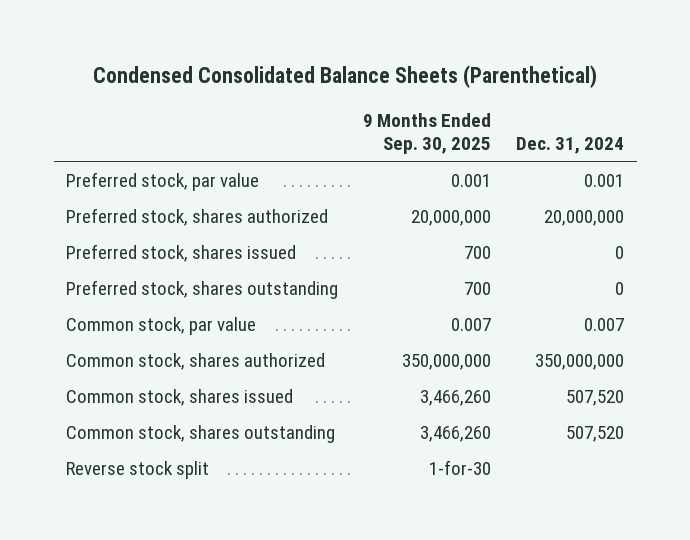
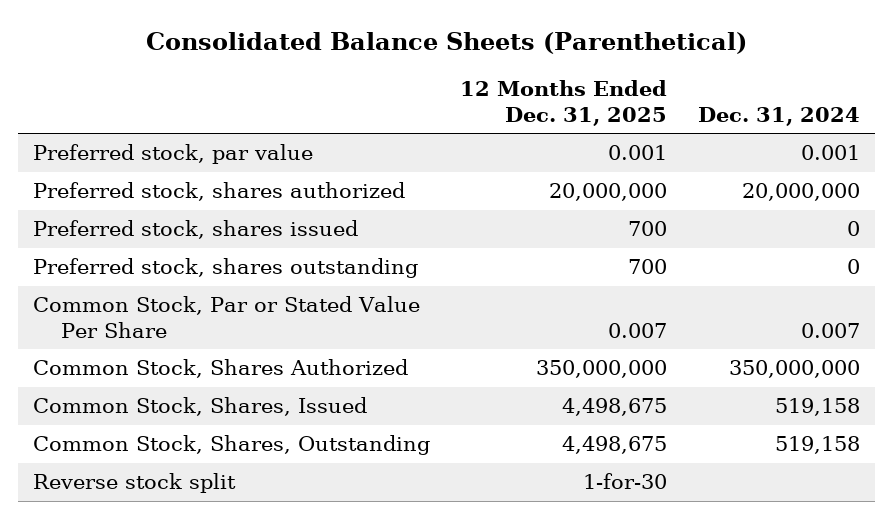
[93,65,598,89] Condensed Consolidated Balance Sheets (Parenthetical) -> [146,31,748,54] Consolidated Balance Sheets (Parenthetical)
[363,112,492,154] 9 Months Ended Sep. 30, 2025 -> none
none -> [460,80,668,126] 12 Months Ended Dec. 31, 2025
[66,316,257,335] Common stock, par value -> [32,296,420,338] Common Stock, Par or Stated Value Per Share
[66,352,326,370] Common stock, shares authorized -> [32,359,408,379] Common Stock, Shares Authorized
[66,388,294,406] Common stock, shares issued -> [32,397,367,417] Common Stock, Shares, Issued
[566,389,625,406] 507,520 -> [774,398,860,417] 519,158
[66,424,336,443] Common stock, shares outstanding -> [32,435,430,456] Common Stock, Shares, Outstanding
[566,425,625,442] 507,520 -> [774,436,860,455] 519,158

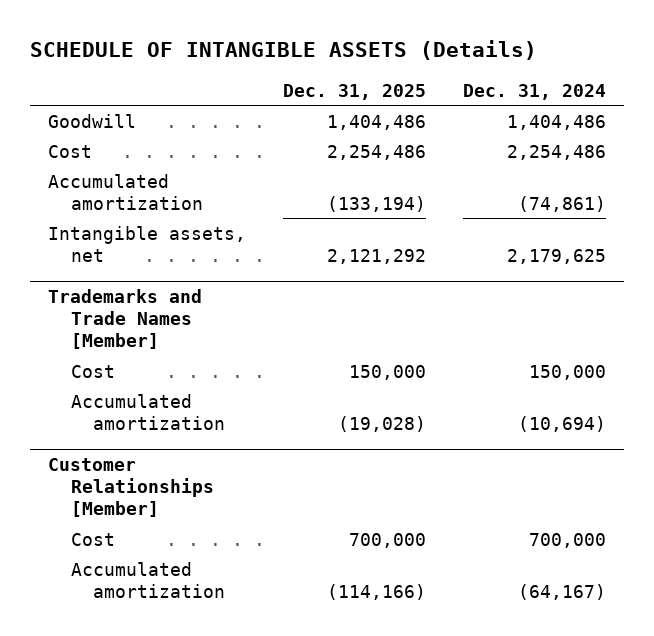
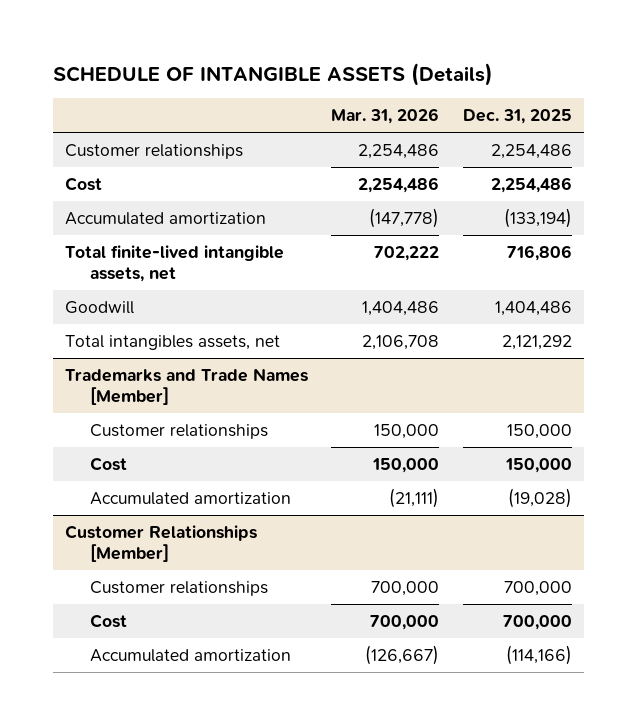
[462,83,606,100] Dec. 31, 2024 -> none
none -> [331,108,440,125] Mar. 31, 2026
none -> [64,144,243,160] Customer relationships
none -> [64,245,284,283] Total finite-lived intangible assets, net
[48,113,137,128] Goodwill -> [64,301,134,315] Goodwill
[48,225,247,262] Intangible assets, net -> [64,335,280,351] Total intangibles assets, net
none -> [90,424,269,440] Customer relationships
none -> [90,581,269,597] Customer relationships

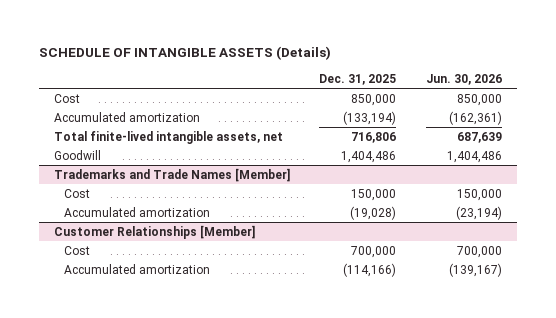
[331,108,440,125] Mar. 31, 2026 -> none
none -> [425,74,502,86] Jun. 30, 2026
[64,144,243,160] Customer relationships -> none
[490,177,572,194] 2,254,486 -> [351,93,397,106] 850,000
[64,335,280,351] Total intangibles assets, net -> none
[90,424,269,440] Customer relationships -> none
[90,581,269,597] Customer relationships -> none

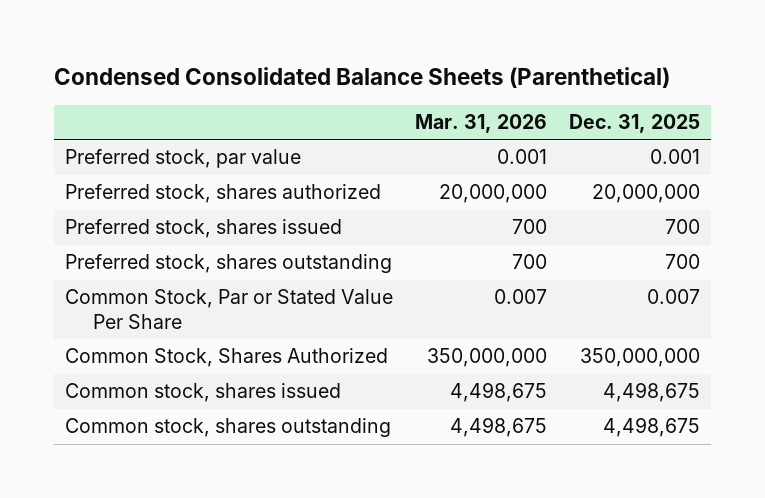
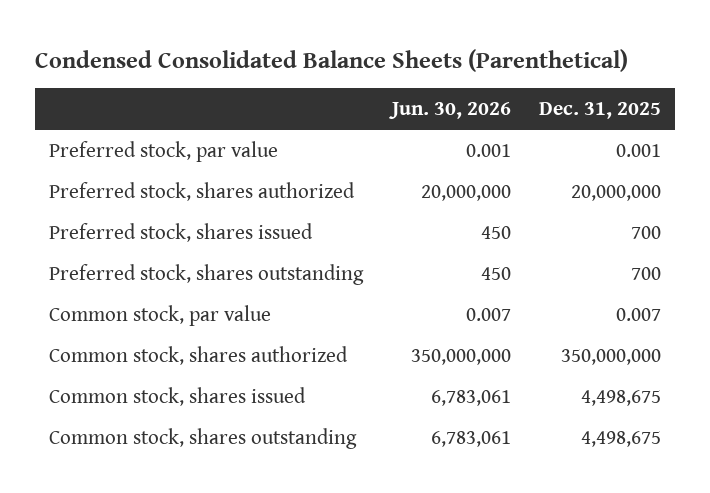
[415,114,548,134] Mar. 31, 2026 -> none
none -> [388,102,511,120] Jun. 30, 2026
[65,289,394,329] Common Stock, Par or Stated Value Per Share -> [49,304,272,326] Common stock, par value
[65,348,389,368] Common Stock, Shares Authorized -> [49,345,349,365] Common stock, shares authorized

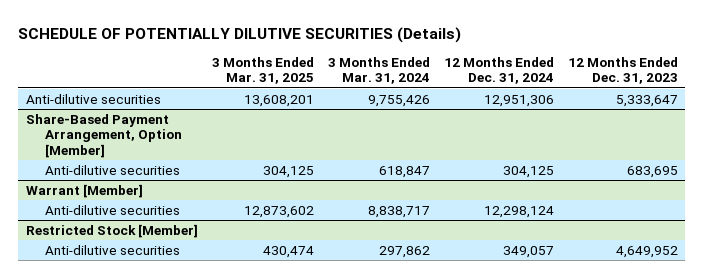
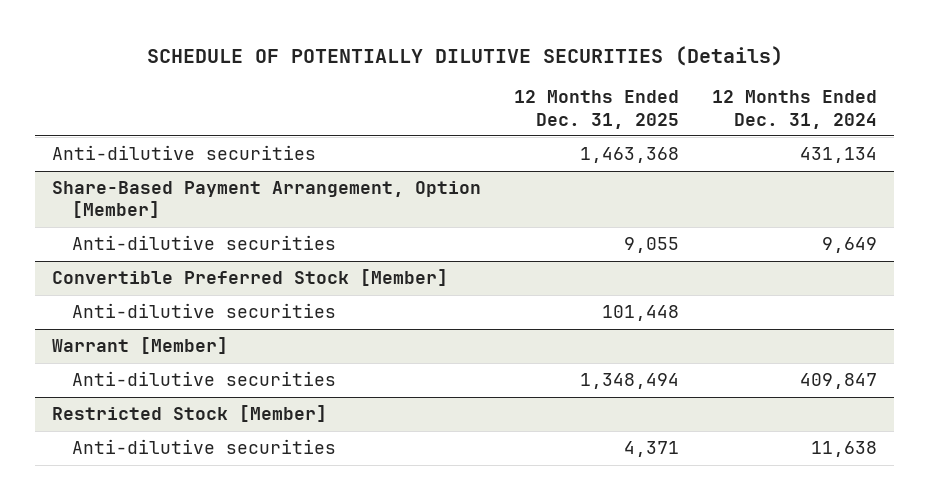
[211,57,314,85] 3 Months Ended Mar. 31, 2025 -> none
[327,57,430,85] 3 Months Ended Mar. 31, 2024 -> none
[568,57,679,85] 12 Months Ended Dec. 31, 2023 -> none
none -> [514,90,680,129] 12 Months Ended Dec. 31, 2025
[484,94,555,107] 12,951,306 -> [800,147,878,164] 431,134
[503,165,555,178] 304,125 -> [822,237,878,254] 9,649
none -> [52,269,449,287] Convertible Preferred Stock [Member]
none -> [72,303,337,319] Anti-dilutive securities
[484,205,555,218] 12,298,124 -> [800,373,878,390] 409,847
[503,245,555,258] 349,057 -> [811,441,878,458] 11,638

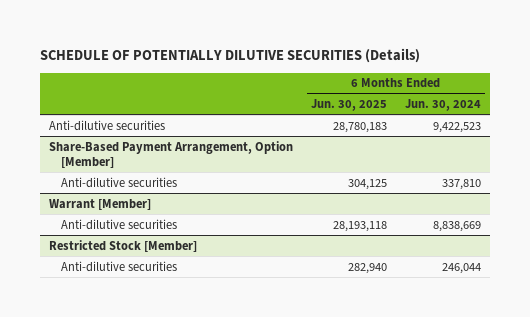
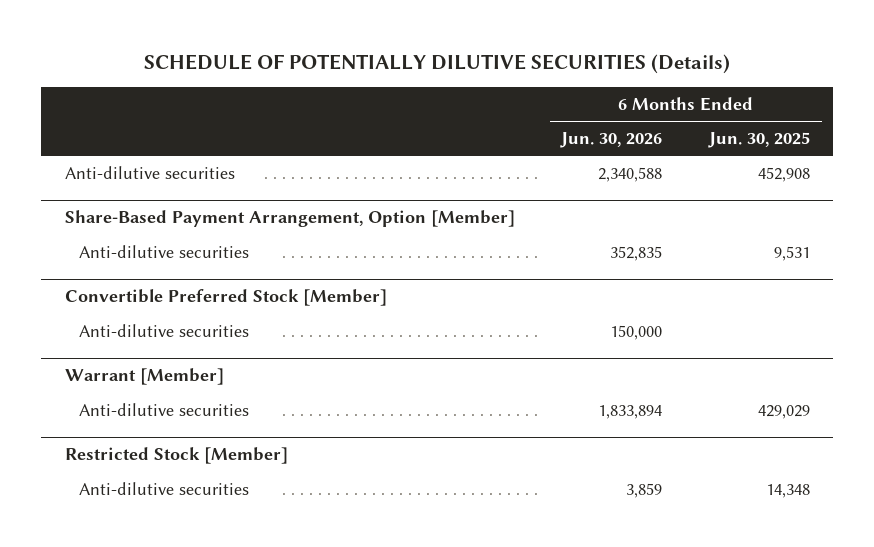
[404,98,481,111] Jun. 30, 2024 -> none
none -> [560,131,663,148] Jun. 30, 2026
[333,121,388,133] 28,780,183 -> [757,166,810,182] 452,908
[348,178,388,190] 304,125 -> [773,245,810,261] 9,531
none -> [64,289,387,307] Convertible Preferred Stock [Member]
none -> [78,323,249,337] Anti-dilutive securities
[333,220,388,232] 28,193,118 -> [757,404,810,419] 429,029
[348,262,388,274] 282,940 -> [765,483,810,498] 14,348

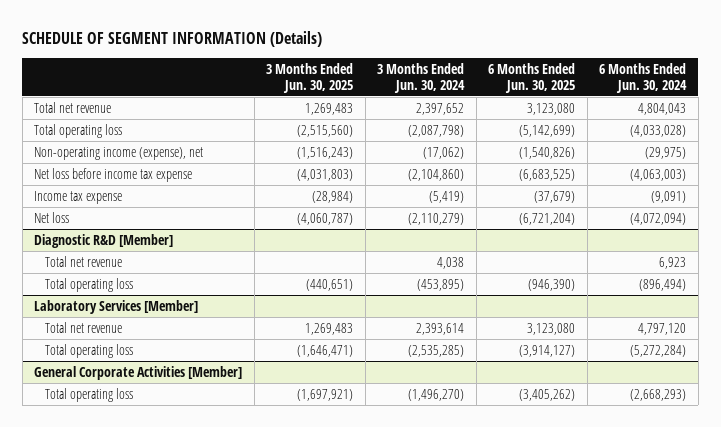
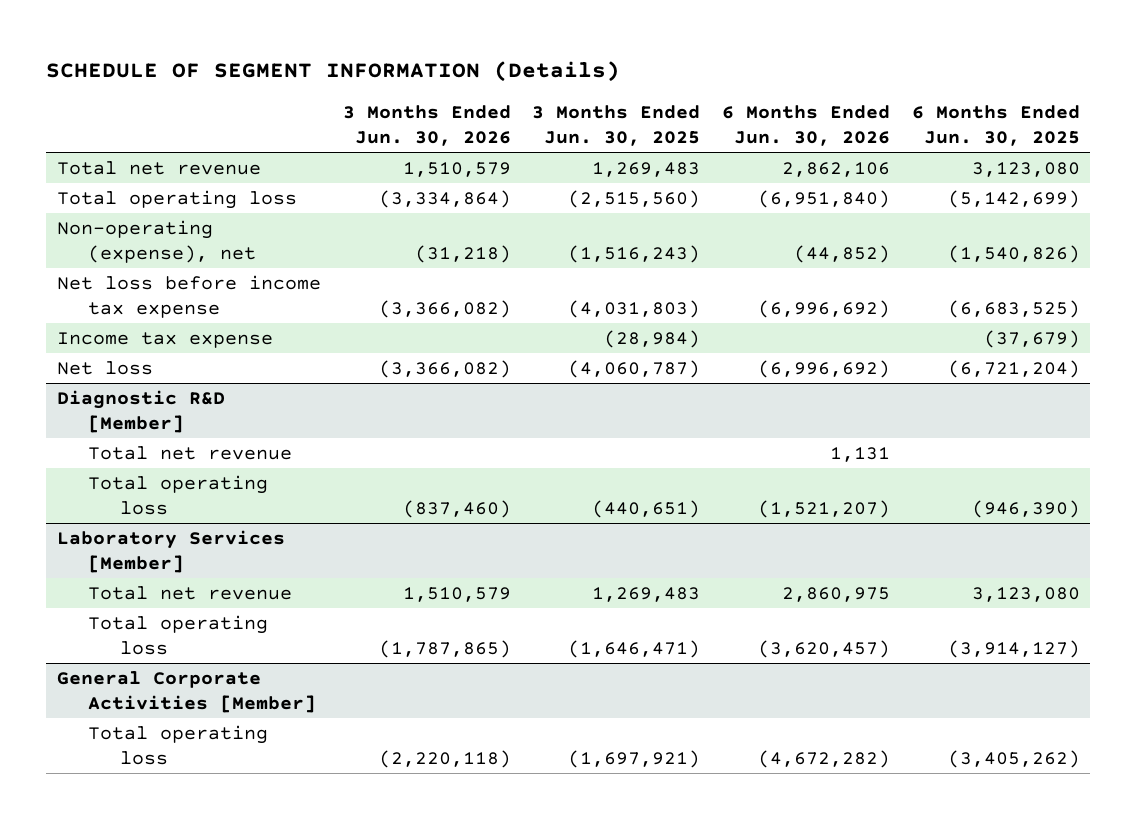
[377,62,466,94] 3 Months Ended Jun. 30, 2024 -> none
[599,62,688,94] 6 Months Ended Jun. 30, 2024 -> none
none -> [342,105,511,147] 3 Months Ended Jun. 30, 2026
none -> [721,105,890,147] 6 Months Ended Jun. 30, 2026
[34,146,204,160] Non-operating income (expense), net -> [57,220,257,264] Non-operating (expense), net

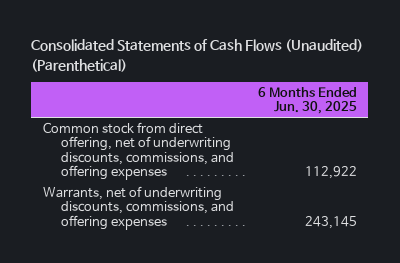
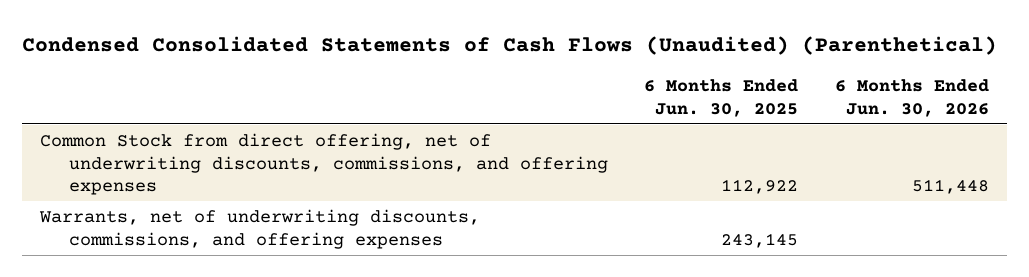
[31,39,364,72] Consolidated Statements of Cash Flows (Unaudited) (Parenthetical) -> [22,36,998,56] Condensed Consolidated Statements of Cash Flows (Unaudited) (Parenthetical)
none -> [834,79,989,117] 6 Months Ended Jun. 30, 2026
[43,121,234,181] Common stock from direct offering, net of underwriting discounts, commissions, and offering expenses -> [40,133,608,195] Common Stock from direct offering, net of underwriting discounts, commissions, and offering expenses

